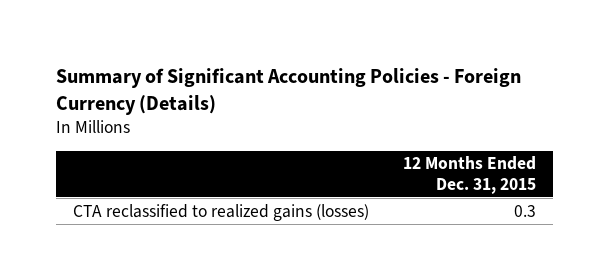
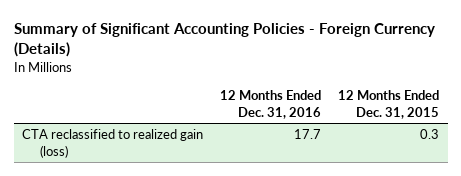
none -> [220,90,322,120] 12 Months Ended Dec. 31, 2016
[73,203,370,221] CTA reclassified to realized gains (losses) -> [22,129,204,159] CTA reclassified to realized gain (loss)

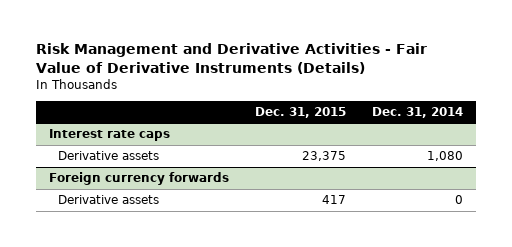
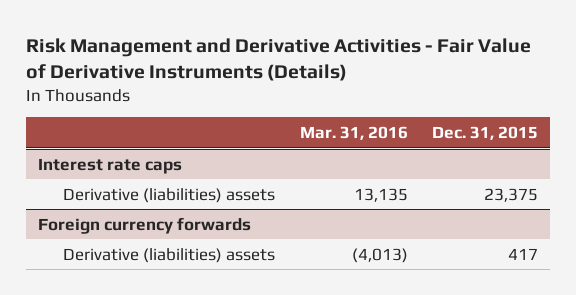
[371,106,463,118] Dec. 31, 2014 -> none
none -> [299,126,408,141] Mar. 31, 2016
[58,151,160,161] Derivative assets -> [63,187,276,203] Derivative (liabilities) assets
[58,195,160,205] Derivative assets -> [63,247,276,263] Derivative (liabilities) assets

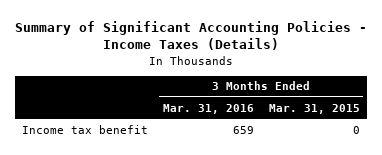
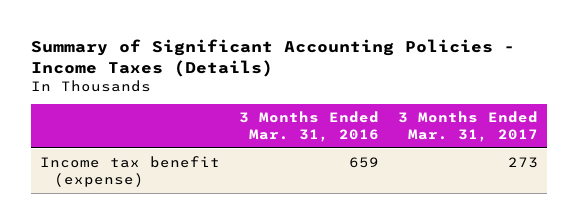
[268,103,360,114] Mar. 31, 2015 -> none
none -> [397,111,538,143] 3 Months Ended Mar. 31, 2017
[22,124,149,134] Income tax benefit -> [40,156,221,188] Income tax benefit (expense)

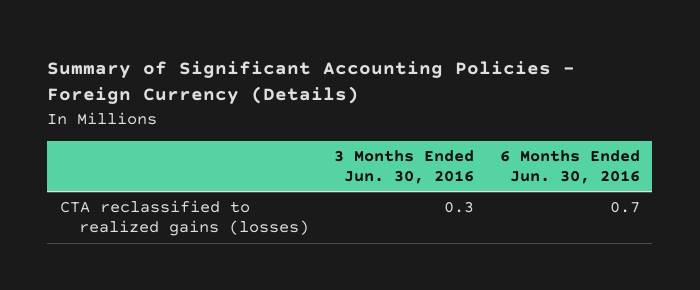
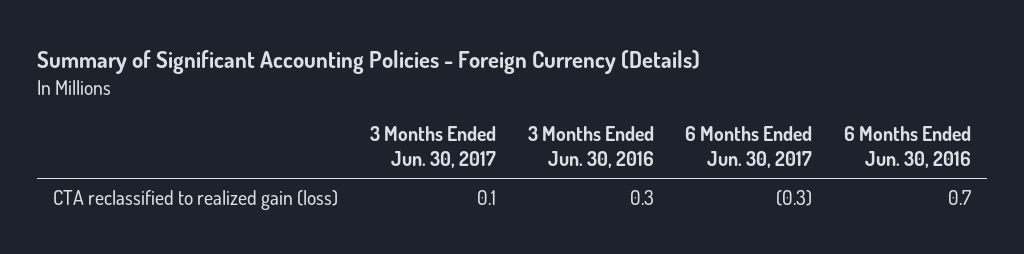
none -> [370,125,497,169] 3 Months Ended Jun. 30, 2017
none -> [685,125,813,169] 6 Months Ended Jun. 30, 2017
[59,200,309,237] CTA reclassified to realized gains (losses) -> [53,190,339,211] CTA reclassified to realized gain (loss)

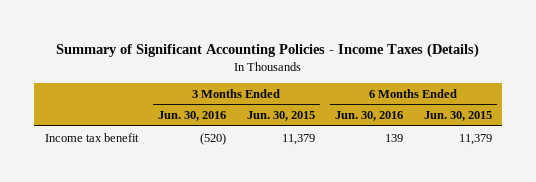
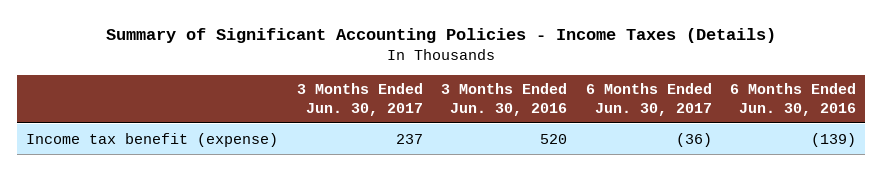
[246,111,315,122] Jun. 30, 2015 -> none
[423,111,492,122] Jun. 30, 2015 -> none
none -> [296,83,423,116] 3 Months Ended Jun. 30, 2017
none -> [585,83,712,116] 6 Months Ended Jun. 30, 2017
[44,132,139,142] Income tax benefit -> [26,132,279,147] Income tax benefit (expense)
[200,132,227,145] (520) -> [540,133,568,144] 520
[385,133,404,142] 139 -> [810,132,856,147] (139)

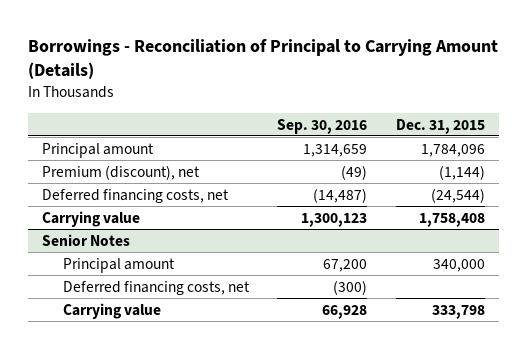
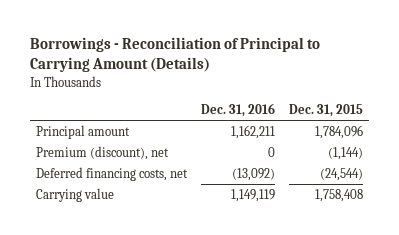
[277,118,368,134] Sep. 30, 2016 -> none
none -> [200,103,275,118] Dec. 31, 2016
[42,233,131,246] Senior Notes -> none
[62,257,175,273] Principal amount -> none
[62,280,250,295] Deferred financing costs, net -> none
[62,302,161,319] Carrying value -> none

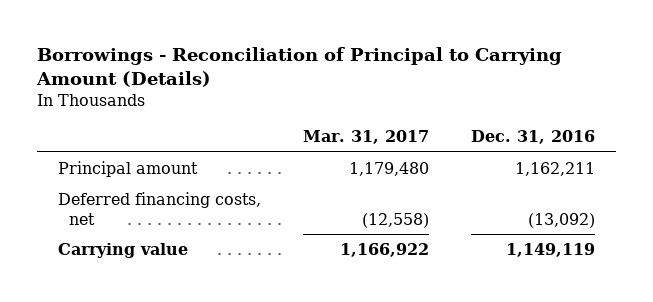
[288,104,363,118] Dec. 31, 2015 -> none
none -> [303,130,430,145] Mar. 31, 2017
[36,145,170,160] Premium (discount), net -> none

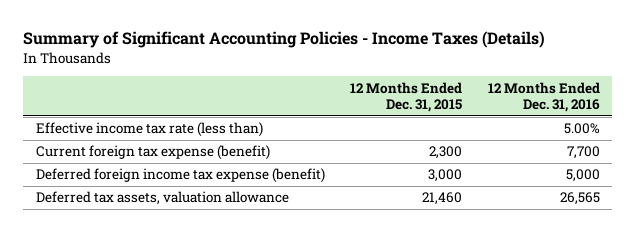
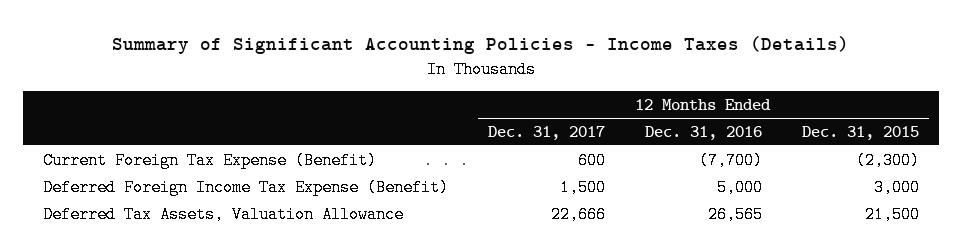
none -> [488,125,606,140] Dec. 31, 2017
[35,122,263,138] Effective income tax rate (less than) -> none
[35,145,270,161] Current foreign tax expense (benefit) -> [43,151,378,169] Current Foreign Tax Expense (Benefit)
[429,146,463,160] 2,300 -> [855,151,920,169] (2,300)
[566,146,600,160] 7,700 -> [698,151,763,169] (7,700)
[35,168,325,184] Deferred foreign income tax expense (benefit) -> [43,178,450,196] Deferred Foreign Income Tax Expense (Benefit)
[35,191,289,206] Deferred tax assets, valuation allowance -> [43,205,405,223] Deferred Tax Assets, Valuation Allowance
[422,192,463,206] 21,460 -> [864,205,920,223] 21,500

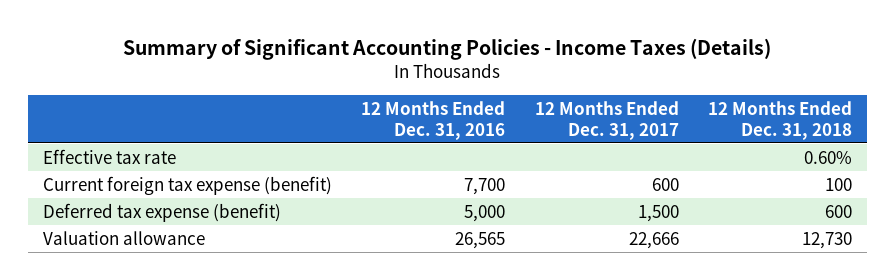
[801,125,919,140] Dec. 31, 2015 -> none
none -> [708,100,853,140] 12 Months Ended Dec. 31, 2018
none -> [42,148,176,164] Effective tax rate
[43,151,378,169] Current Foreign Tax Expense (Benefit) -> [42,175,332,195] Current foreign tax expense (benefit)
[698,151,763,169] (7,700) -> [464,177,506,195] 7,700
[43,178,450,196] Deferred Foreign Income Tax Expense (Benefit) -> [42,202,281,222] Deferred tax expense (benefit)
[43,205,405,223] Deferred Tax Assets, Valuation Allowance -> [42,230,205,245] Valuation allowance

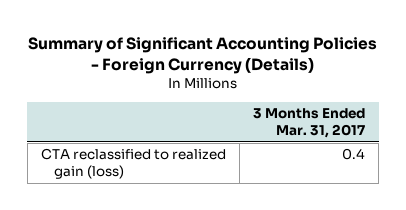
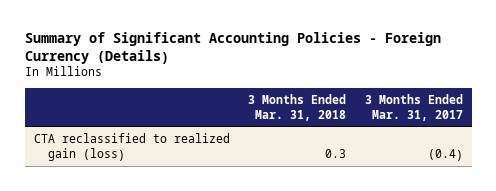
none -> [248,93,347,121] 3 Months Ended Mar. 31, 2018
[342,148,366,161] 0.4 -> [427,148,463,161] (0.4)

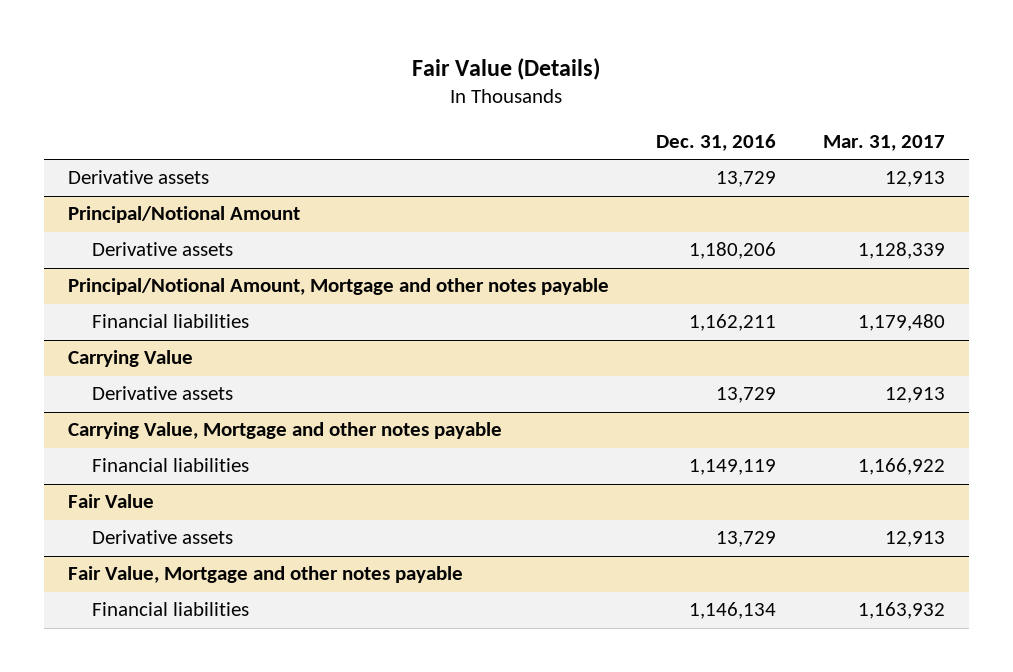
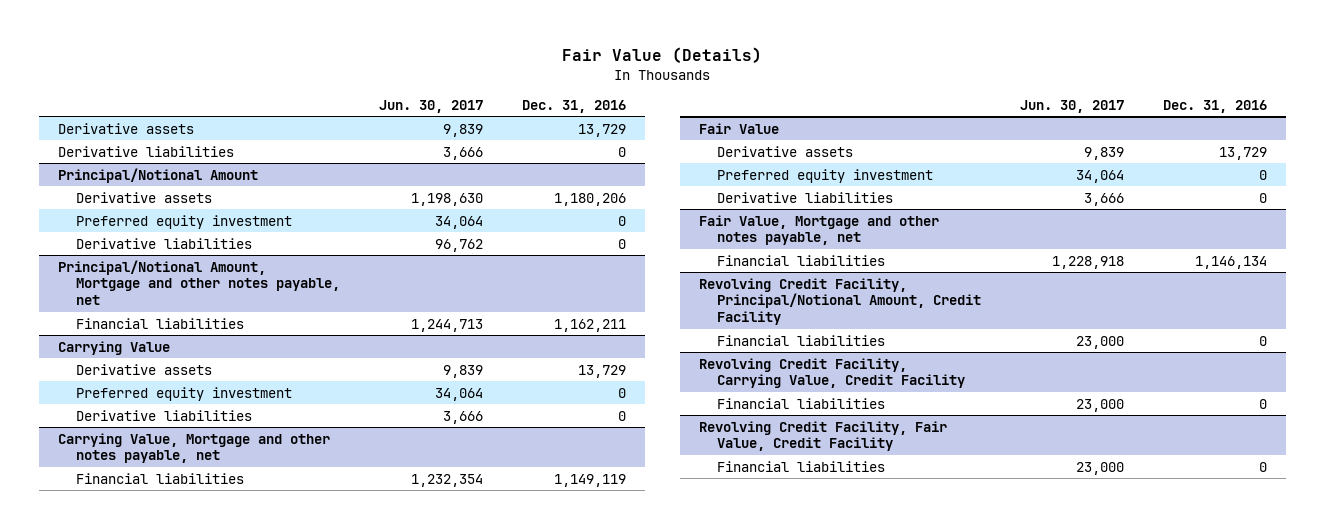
[823,135,946,152] Mar. 31, 2017 -> none
none -> [378,99,483,113] Jun. 30, 2017
none -> [58,145,235,157] Derivative liabilities
none -> [76,214,293,229] Preferred equity investment
none -> [76,237,253,249] Derivative liabilities
[67,278,609,296] Principal/Notional Amount, Mortgage and other notes payable -> [58,259,341,306] Principal/Notional Amount, Mortgage and other notes payable, net
none -> [76,386,293,401] Preferred equity investment
none -> [76,409,253,421] Derivative liabilities
[67,422,502,440] Carrying Value, Mortgage and other notes payable -> [58,432,331,464] Carrying Value, Mortgage and other notes payable, net
none -> [716,168,933,183] Preferred equity investment
none -> [716,191,893,203] Derivative liabilities
[67,566,463,584] Fair Value, Mortgage and other notes payable -> [699,214,940,246] Fair Value, Mortgage and other notes payable, net
none -> [699,277,981,326] Revolving Credit Facility, Principal/Notional Amount, Credit Facility
none -> [716,334,885,346] Financial liabilities
none -> [699,357,965,389] Revolving Credit Facility, Carrying Value, Credit Facility
none -> [716,397,885,409] Financial liabilities
none -> [699,420,948,452] Revolving Credit Facility, Fair Value, Credit Facility
none -> [716,460,885,472] Financial liabilities

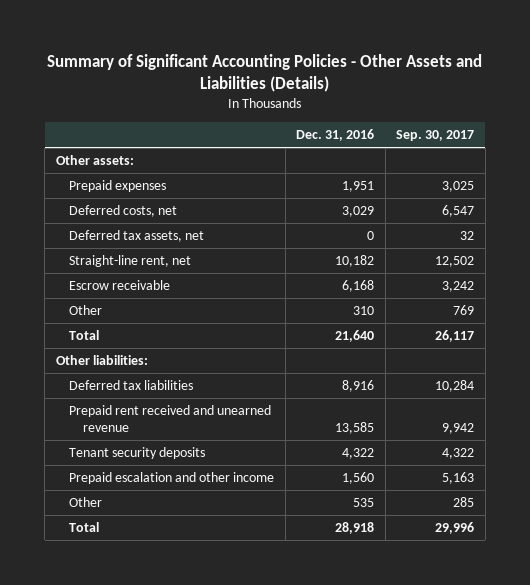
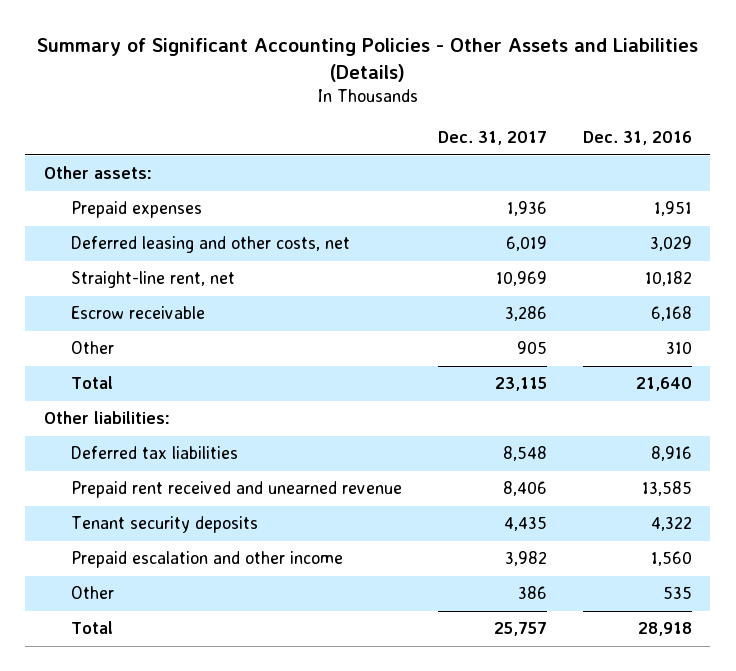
[396,130,475,142] Sep. 30, 2017 -> none
none -> [437,131,547,146] Dec. 31, 2017
[69,230,205,243] Deferred tax assets, net -> none
[69,205,178,218] Deferred costs, net -> [70,236,350,254] Deferred leasing and other costs, net

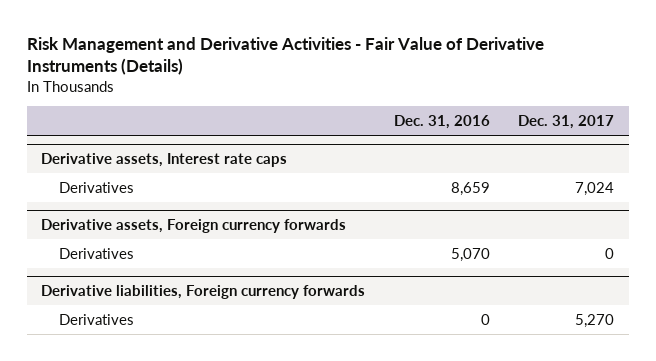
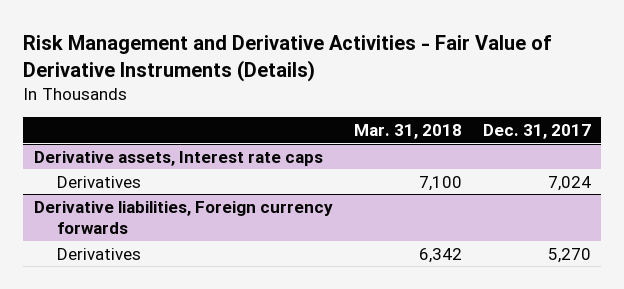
[393,115,490,130] Dec. 31, 2016 -> none
none -> [353,123,462,139] Mar. 31, 2018
[41,219,347,234] Derivative assets, Foreign currency forwards -> none
[59,247,135,259] Derivatives -> none

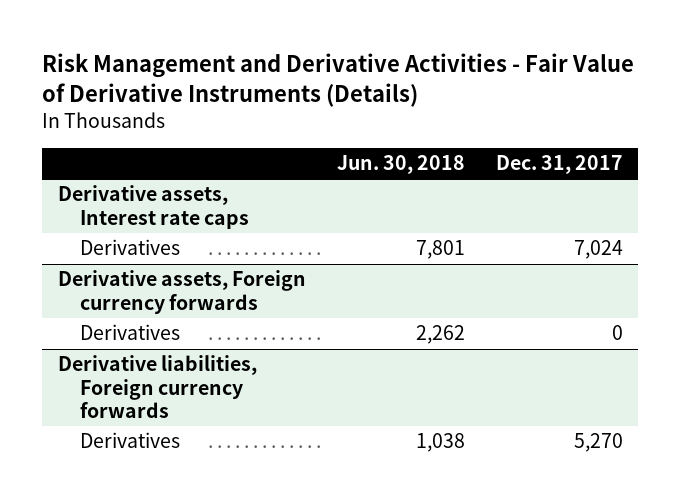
[353,123,462,139] Mar. 31, 2018 -> none
none -> [336,154,465,174] Jun. 30, 2018
none -> [57,270,306,314] Derivative assets, Foreign currency forwards
none -> [80,324,181,341] Derivatives

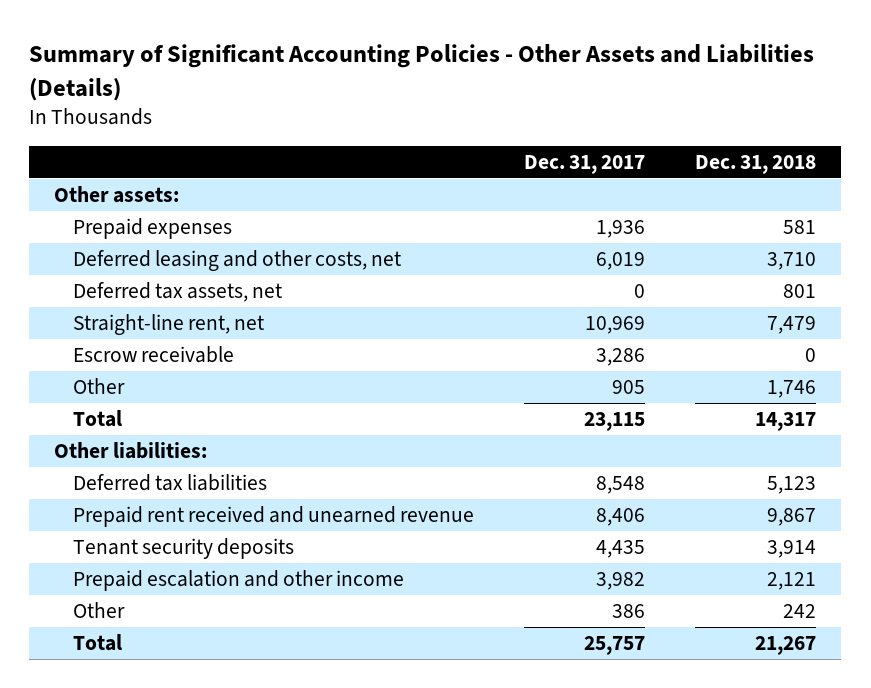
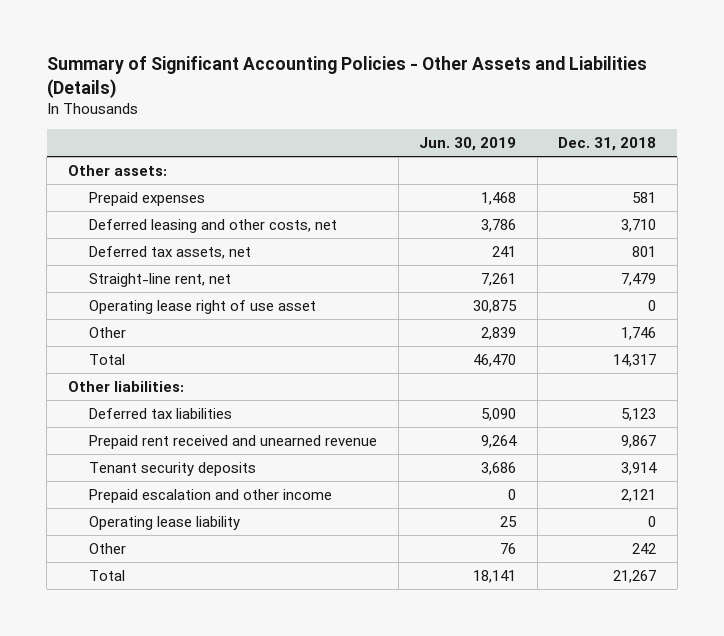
[524,154,646,174] Dec. 31, 2017 -> none
none -> [419,137,517,152] Jun. 30, 2019
[72,346,234,364] Escrow receivable -> none
none -> [89,299,317,314] Operating lease right of use asset
none -> [89,515,241,530] Operating lease liability

